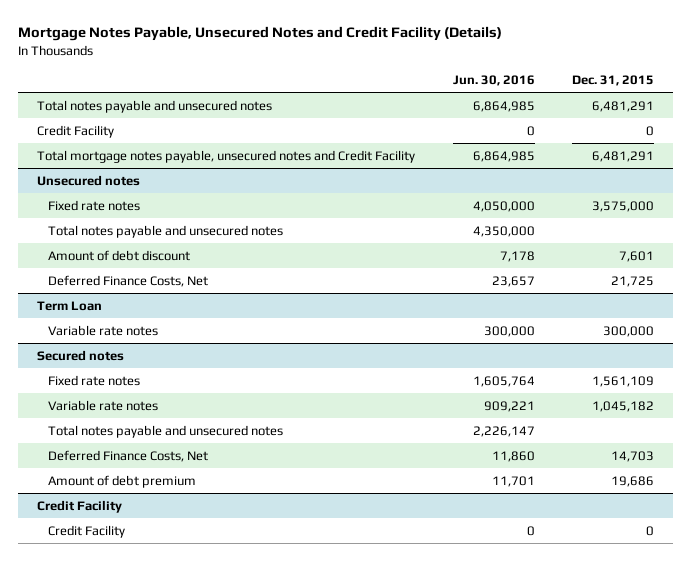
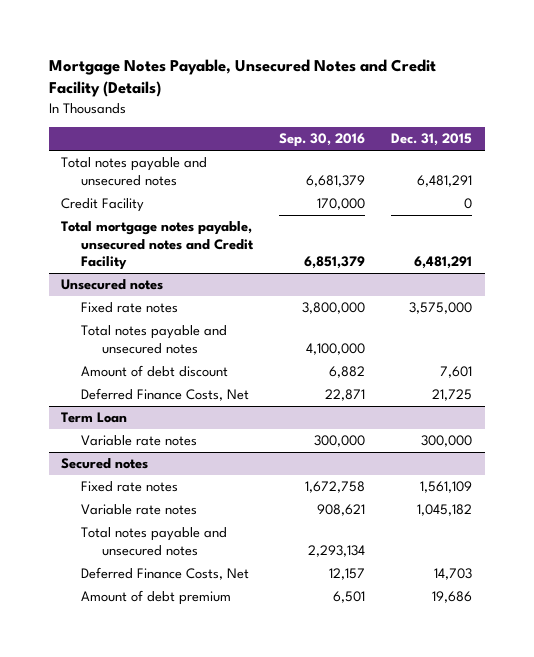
[452,75,535,87] Jun. 30, 2016 -> none
none -> [279,133,366,148] Sep. 30, 2016
[36,499,122,513] Credit Facility -> none
[47,524,125,538] Credit Facility -> none

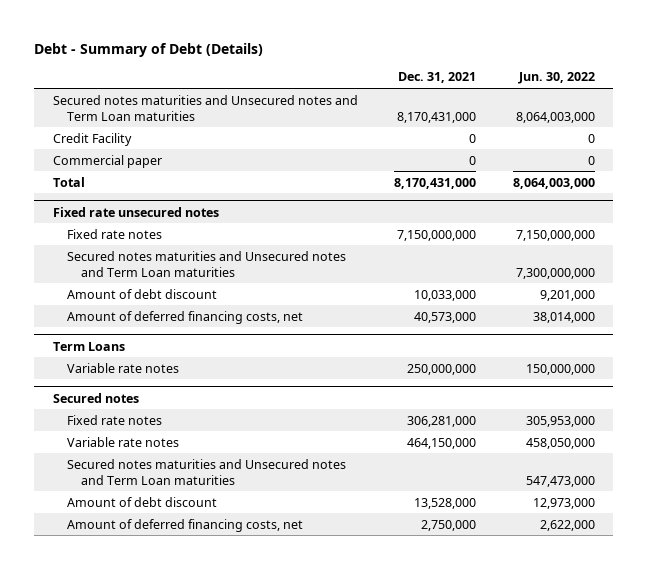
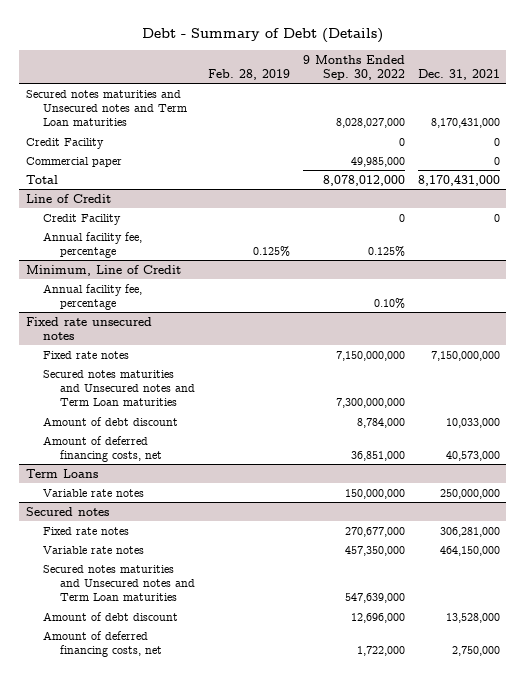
[517,72,595,85] Jun. 30, 2022 -> none
none -> [208,69,291,81] Feb. 28, 2019
none -> [303,54,406,81] 9 Months Ended Sep. 30, 2022
none -> [25,193,111,203] Line of Credit
none -> [42,213,121,225] Credit Facility
none -> [42,231,142,259] Annual facility fee, percentage
none -> [25,264,181,276] Minimum, Line of Credit
none -> [42,283,142,311] Annual facility fee, percentage

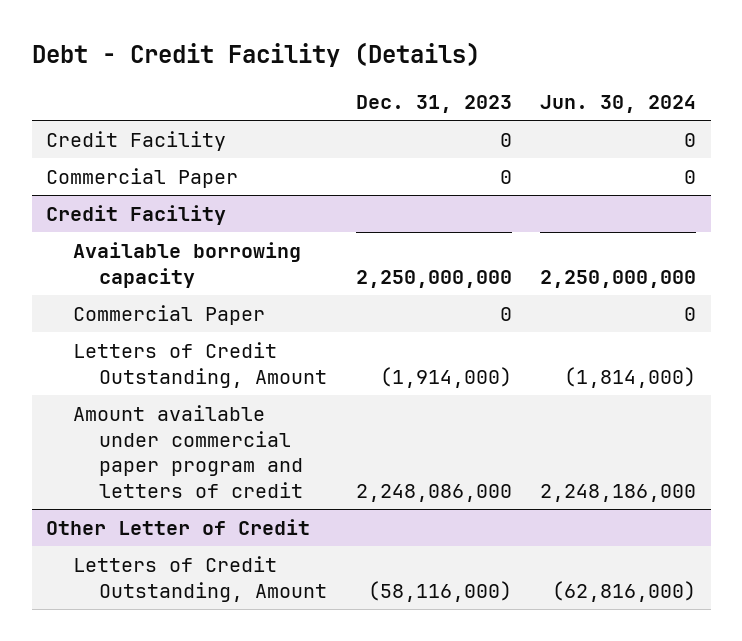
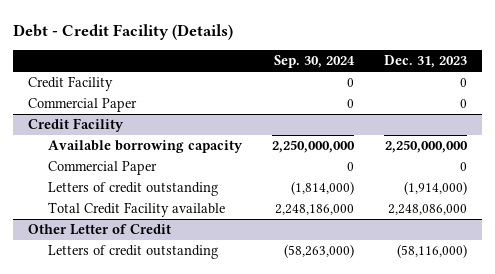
[540,95,697,114] Jun. 30, 2024 -> none
none -> [273,55,355,69] Sep. 30, 2024
[72,341,328,388] Letters of Credit Outstanding, Amount -> [47,182,218,197] Letters of credit outstanding
[72,404,304,499] Amount available under commercial paper program and letters of credit -> [47,202,225,218] Total Credit Facility available
[72,555,328,602] Letters of Credit Outstanding, Amount -> [47,245,218,260] Letters of credit outstanding

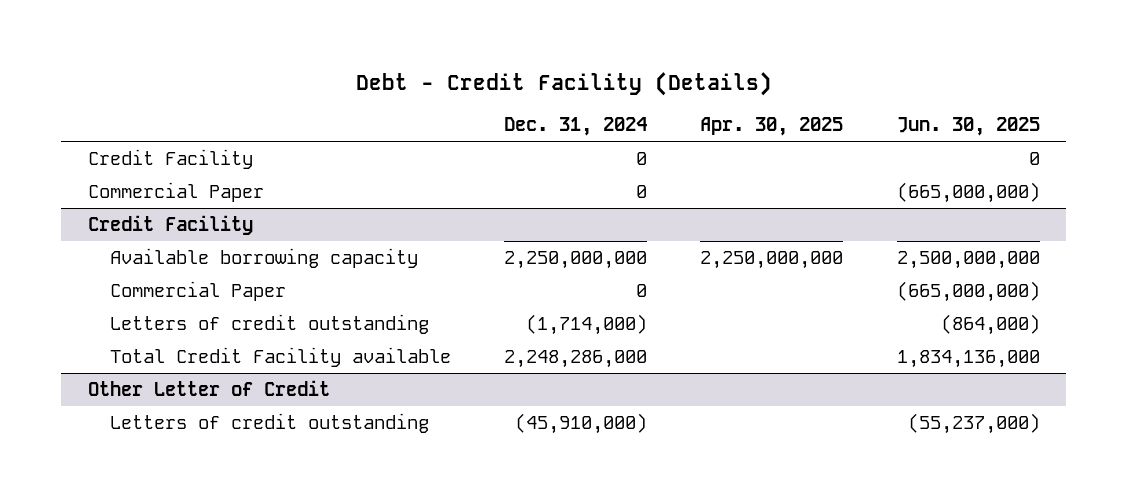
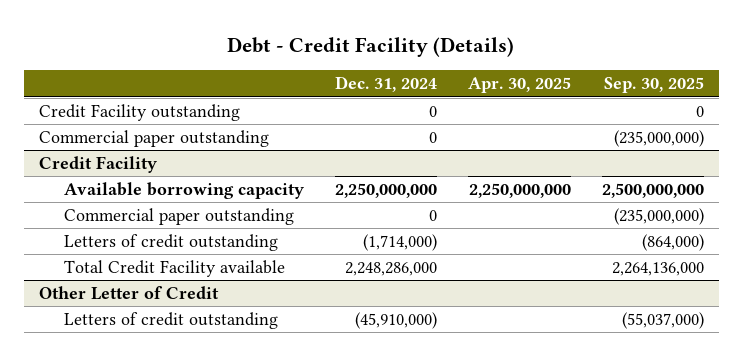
[896,117,1040,137] Jun. 30, 2025 -> none
none -> [603,77,704,94] Sep. 30, 2025
[88,148,254,169] Credit Facility -> [39,104,241,122] Credit Facility outstanding
[88,181,265,202] Commercial Paper -> [39,130,270,148] Commercial paper outstanding
[109,280,286,301] Commercial Paper -> [64,208,295,226] Commercial paper outstanding

